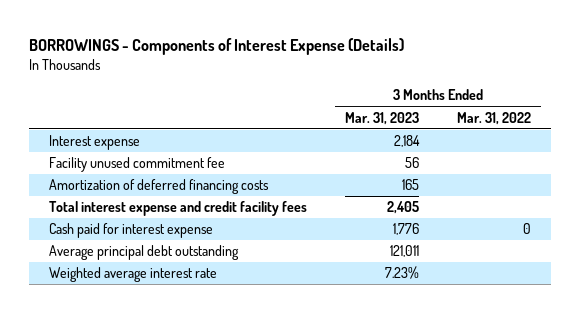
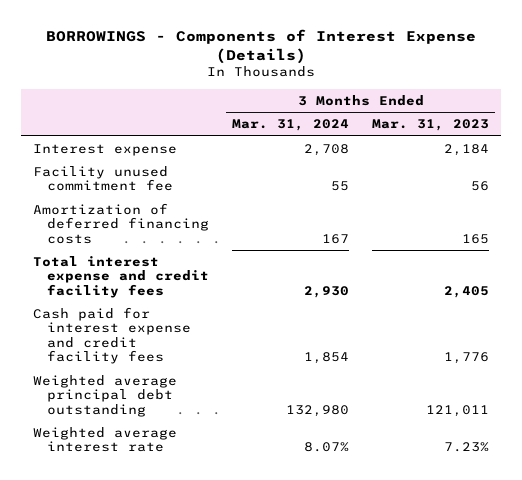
[457,111,532,125] Mar. 31, 2022 -> none
none -> [232,119,350,132] Mar. 31, 2024
[48,223,213,239] Cash paid for interest expense -> [32,307,191,365] Cash paid for interest expense and credit facility fees
[48,245,239,261] Average principal debt outstanding -> [32,375,177,417] Weighted average principal debt outstanding

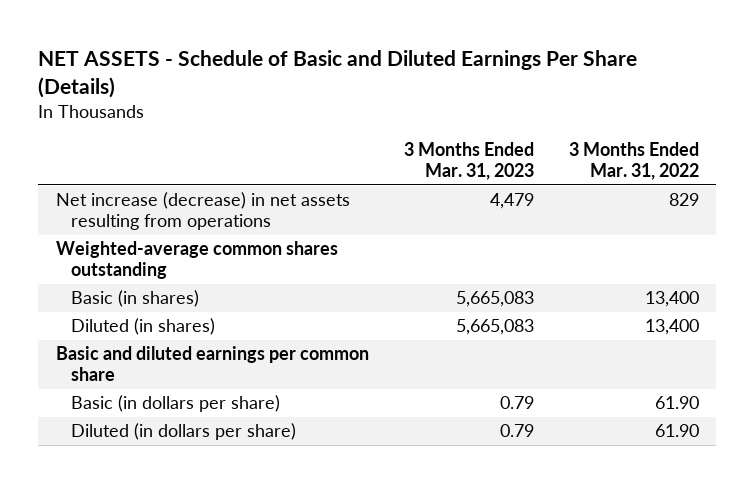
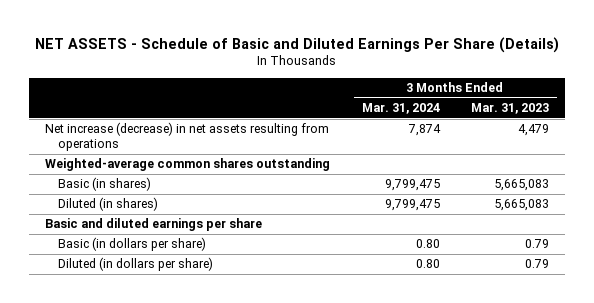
[568,142,699,181] 3 Months Ended Mar. 31, 2022 -> none
none -> [361,103,440,115] Mar. 31, 2024
[55,346,369,382] Basic and diluted earnings per common share -> [45,218,263,232] Basic and diluted earnings per share

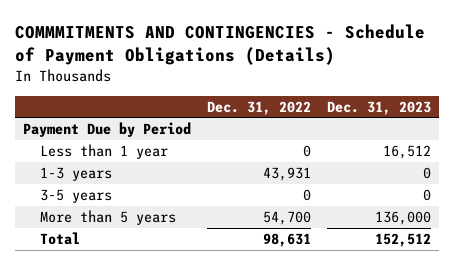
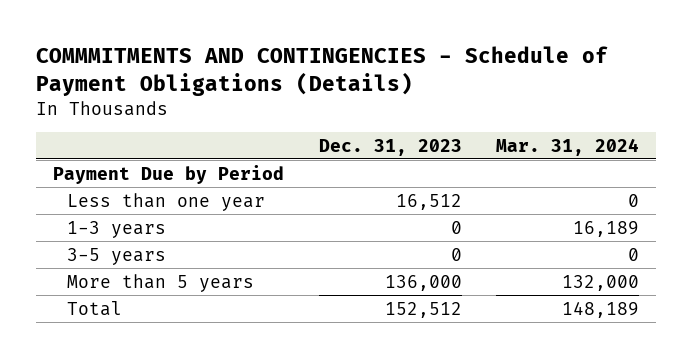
[207,100,312,115] Dec. 31, 2022 -> none
none -> [496,137,640,156] Mar. 31, 2024
[40,143,169,159] Less than 1 year -> [67,192,266,211] Less than one year

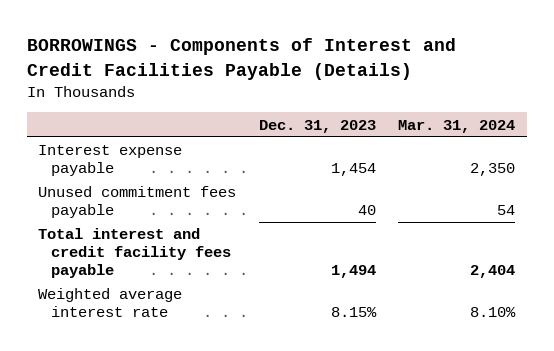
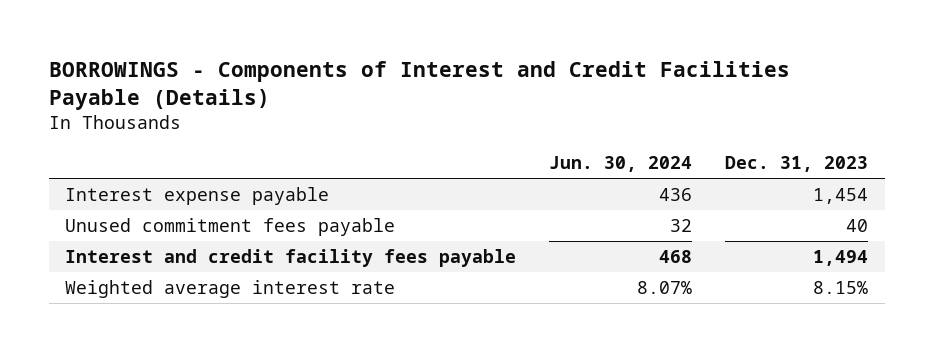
[398,119,516,133] Mar. 31, 2024 -> none
none -> [549,156,693,173] Jun. 30, 2024
[38,228,232,279] Total interest and credit facility fees payable -> [65,248,517,267] Interest and credit facility fees payable

